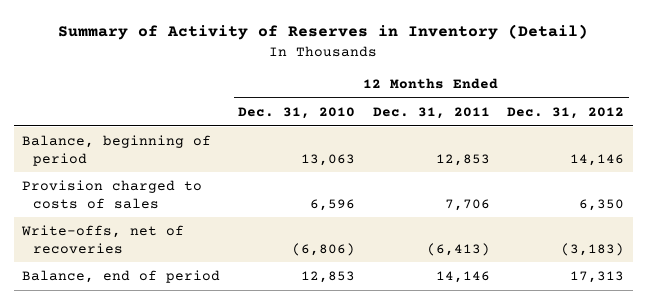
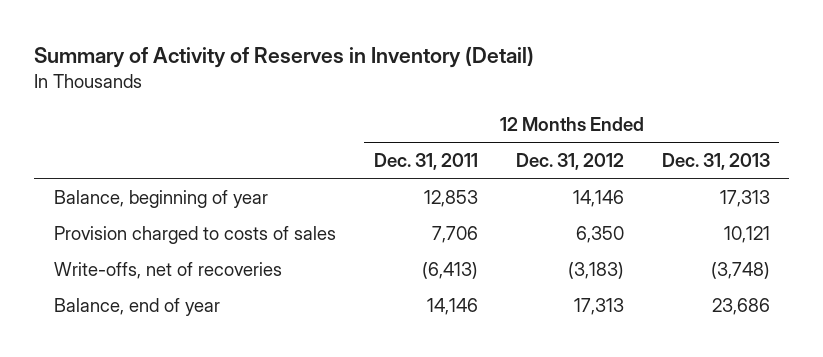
[238,106,356,119] Dec. 31, 2010 -> none
none -> [661,153,770,171] Dec. 31, 2013
[22,135,212,166] Balance, beginning of period -> [53,189,268,208] Balance, beginning of year
[22,270,221,284] Balance, end of period -> [53,297,220,316] Balance, end of year

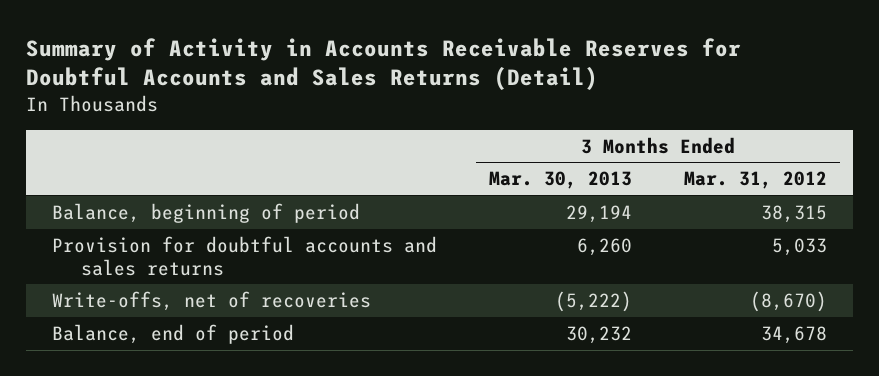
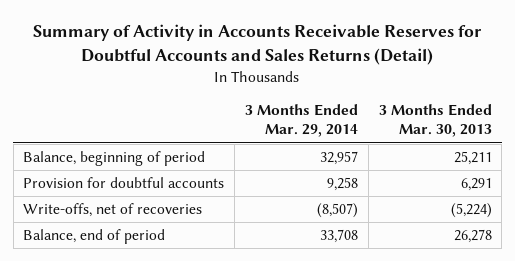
[683,171,827,190] Mar. 31, 2012 -> none
none -> [244,104,358,138] 3 Months Ended Mar. 29, 2014
[565,204,632,223] 29,194 -> [453,151,492,166] 25,211
[52,235,438,276] Provision for doubtful accounts and sales returns -> [23,177,225,189] Provision for doubtful accounts
[576,237,632,256] 6,260 -> [460,178,492,192] 6,291
[554,290,632,312] (5,222) -> [450,203,492,219] (5,224)
[565,325,632,344] 30,232 -> [453,229,492,244] 26,278

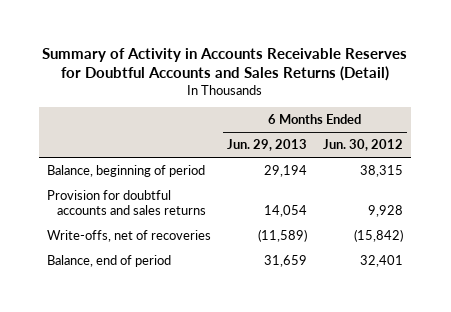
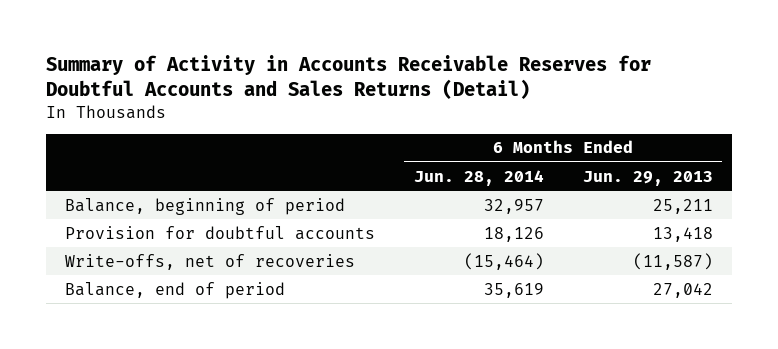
[323,139,404,152] Jun. 30, 2012 -> none
none -> [414,169,545,186] Jun. 28, 2014
[264,164,308,177] 29,194 -> [652,198,713,214] 25,211
[47,189,207,216] Provision for doubtful accounts and sales returns -> [65,225,376,240] Provision for doubtful accounts
[264,205,308,218] 14,054 -> [652,226,713,242] 13,418
[258,228,308,242] (11,589) -> [632,252,713,270] (11,587)
[264,254,308,267] 31,659 -> [652,282,713,298] 27,042

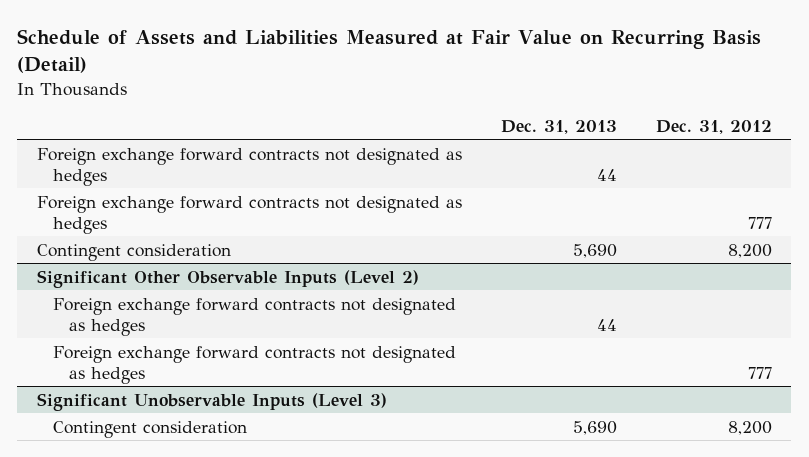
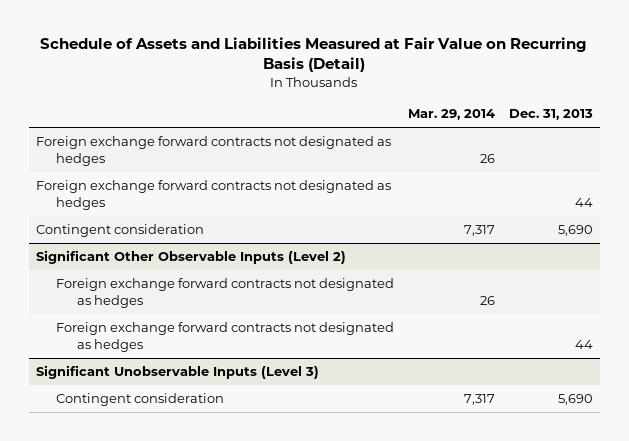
[655,119,772,134] Dec. 31, 2012 -> none
none -> [408,109,496,121] Mar. 29, 2014
[36,147,462,186] Foreign exchange forward contracts not designated as hedges -> [35,180,391,210] Foreign exchange forward contracts not designated as hedges
[52,297,456,336] Foreign exchange forward contracts not designated as hedges -> [56,322,395,352] Foreign exchange forward contracts not designated as hedges

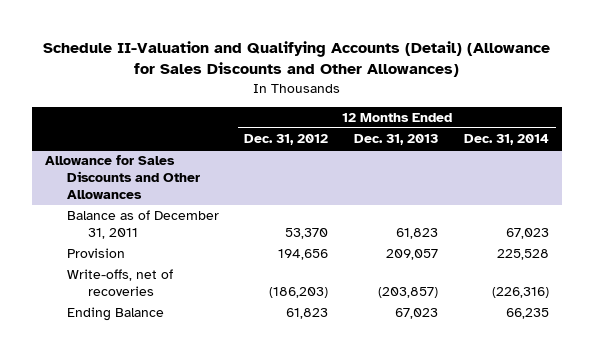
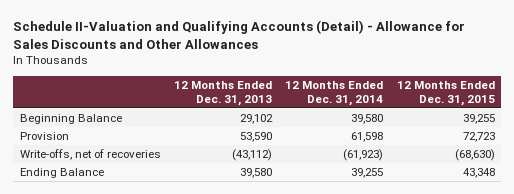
[42,40,550,78] Schedule II-Valuation and Qualifying Accounts (Detail) (Allowance for Sales Discounts and Other Allowances) -> [13,19,466,49] Schedule II-Valuation and Qualifying Accounts (Detail) - Allowance for Sales Discounts and Other Allowances
[244,134,329,146] Dec. 31, 2012 -> none
none -> [396,80,495,106] 12 Months Ended Dec. 31, 2015
[44,155,200,199] Allowance for Sales Discounts and Other Allowances -> none
[66,210,219,240] Balance as of December 31, 2011 -> none
none -> [19,114,122,125] Beginning Balance
[386,249,439,261] 209,057 -> [240,132,273,143] 53,590
[497,249,550,261] 225,528 -> [351,132,384,143] 61,598
[378,287,439,299] (203,857) -> [232,149,273,162] (43,112)
[492,287,550,299] (226,316) -> [343,149,384,162] (61,923)
[395,308,439,320] 67,023 -> [240,168,273,179] 39,580
[506,308,550,320] 66,235 -> [351,168,384,179] 39,255

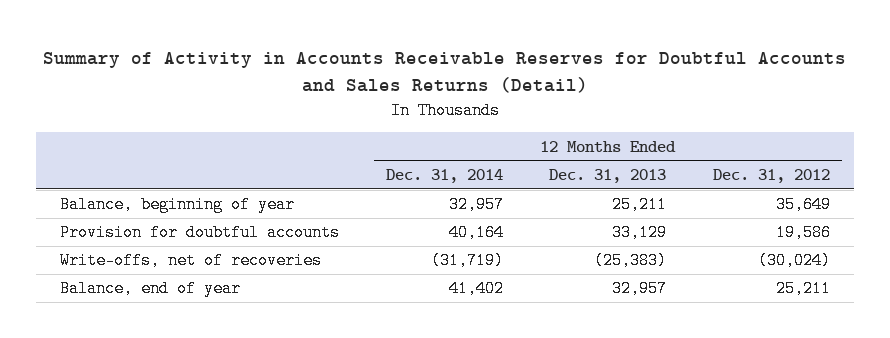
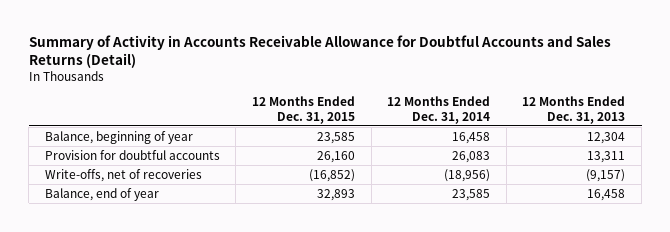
[43,51,847,93] Summary of Activity in Accounts Receivable Reserves for Doubtful Accounts and Sales Returns (Detail) -> [28,34,611,69] Summary of Activity in Accounts Receivable Allowance for Doubtful Accounts and Sales Returns (Detail)
[713,168,831,183] Dec. 31, 2012 -> none
none -> [252,96,356,124] 12 Months Ended Dec. 31, 2015
[448,196,504,214] 32,957 -> [452,131,491,144] 16,458
[612,196,668,214] 25,211 -> [587,131,626,144] 12,304
[448,224,504,242] 40,164 -> [452,150,491,163] 26,083
[612,224,668,242] 33,129 -> [587,150,626,163] 13,311
[430,252,504,270] (31,719) -> [444,168,491,182] (18,956)
[594,252,668,270] (25,383) -> [586,168,626,182] (9,157)
[448,280,504,298] 41,402 -> [452,188,491,201] 23,585
[612,280,668,298] 32,957 -> [587,188,626,201] 16,458

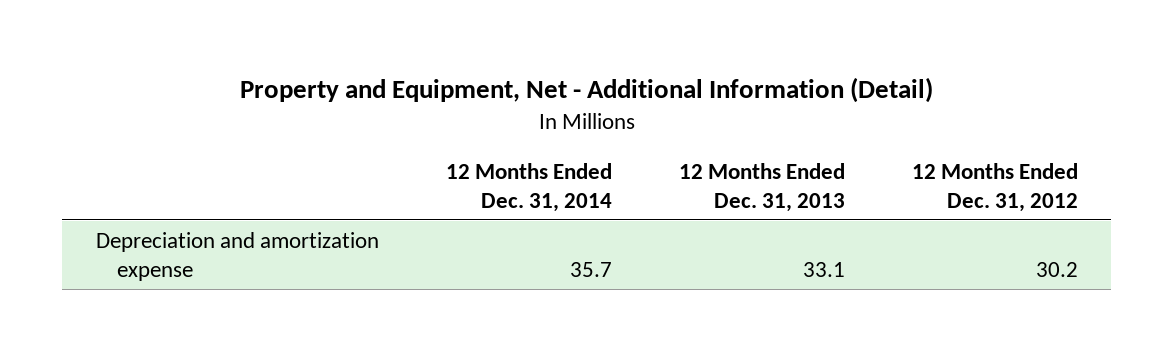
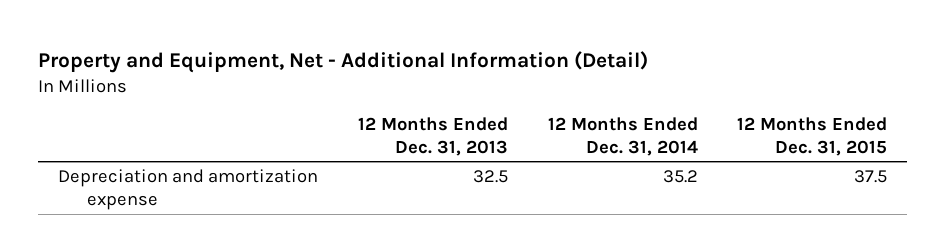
[911,163,1078,212] 12 Months Ended Dec. 31, 2012 -> none
none -> [737,116,888,156] 12 Months Ended Dec. 31, 2015
[569,261,612,277] 35.7 -> [662,170,698,184] 35.2
[802,261,845,277] 33.1 -> [472,170,508,184] 32.5

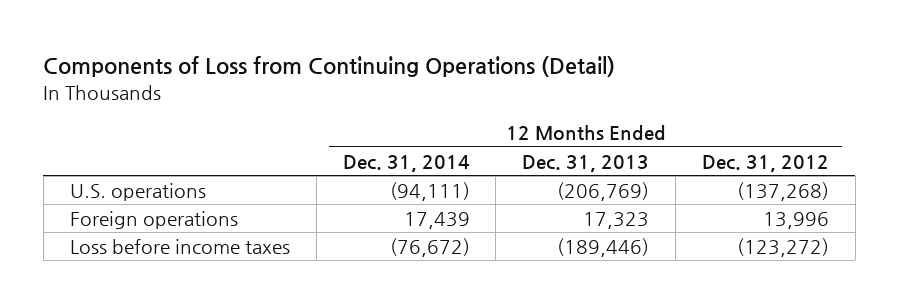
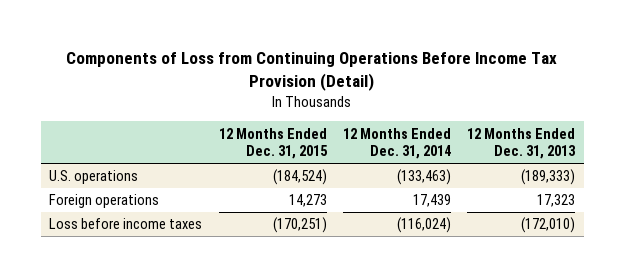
[43,56,616,78] Components of Loss from Continuing Operations (Detail) -> [66,51,558,91] Components of Loss from Continuing Operations Before Income Tax Provision (Detail)
[701,154,829,172] Dec. 31, 2012 -> none
none -> [218,127,328,160] 12 Months Ended Dec. 31, 2015
[389,181,470,201] (94,111) -> [396,169,451,186] (133,463)
[557,181,650,201] (206,769) -> [521,169,576,186] (189,333)
[389,237,470,257] (76,672) -> [396,217,451,234] (116,024)
[557,237,650,257] (189,446) -> [521,217,576,234] (172,010)

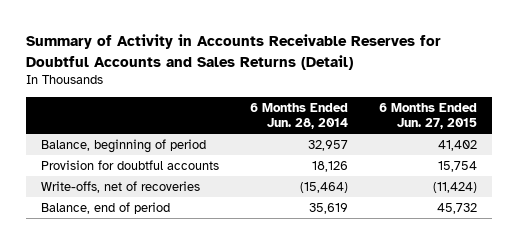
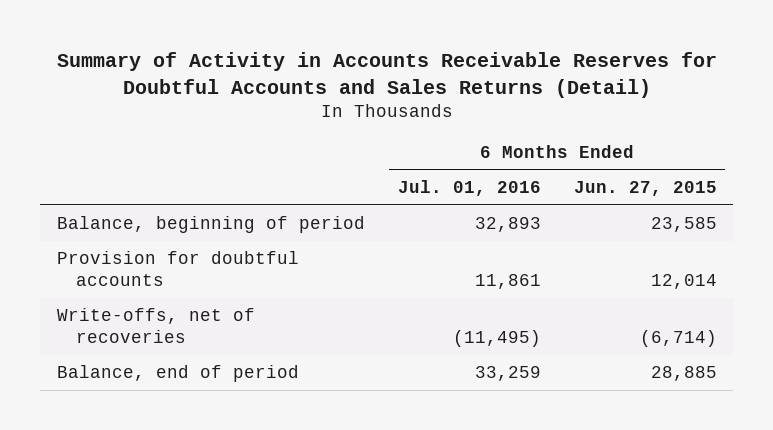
[249,103,348,130] 6 Months Ended Jun. 28, 2014 -> none
none -> [397,179,541,196] Jul. 01, 2016
[437,139,477,151] 41,402 -> [650,217,717,233] 23,585
[437,160,477,172] 15,754 -> [650,273,717,289] 12,014
[432,181,477,193] (11,424) -> [639,329,717,347] (6,714)
[436,202,477,214] 45,732 -> [650,366,717,382] 28,885

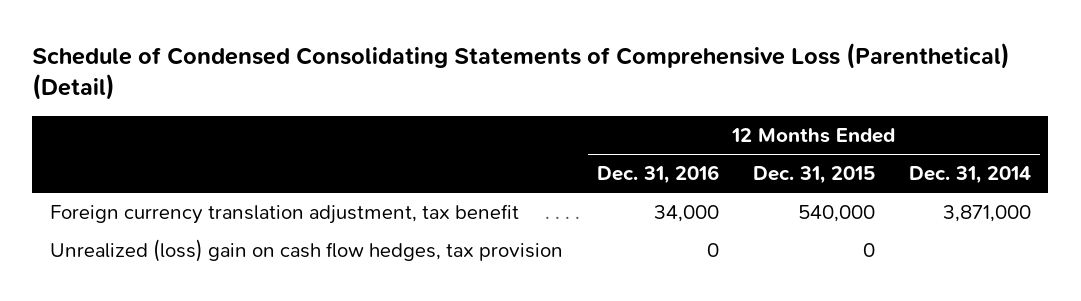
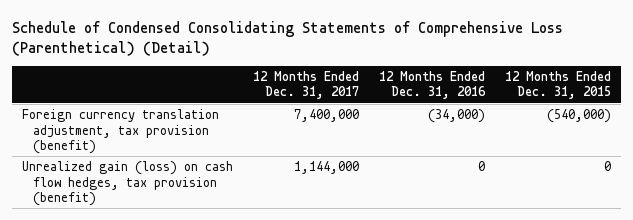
[909,166,1032,185] Dec. 31, 2014 -> none
none -> [253,71,360,100] 12 Months Ended Dec. 31, 2017
[49,204,519,225] Foreign currency translation adjustment, tax benefit -> [22,109,220,154] Foreign currency translation adjustment, tax provision (benefit)
[653,205,719,223] 34,000 -> [428,109,486,124] (34,000)
[797,205,875,223] 540,000 -> [546,109,611,124] (540,000)
[49,239,563,263] Unrealized (loss) gain on cash flow hedges, tax provision -> [22,161,234,206] Unrealized gain (loss) on cash flow hedges, tax provision (benefit)

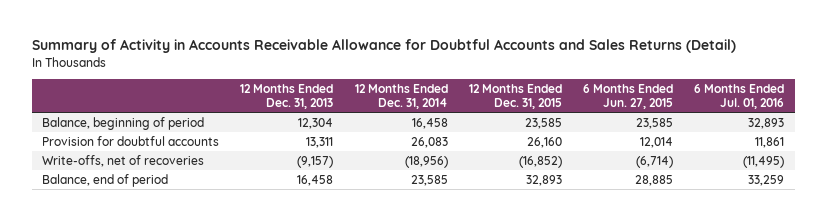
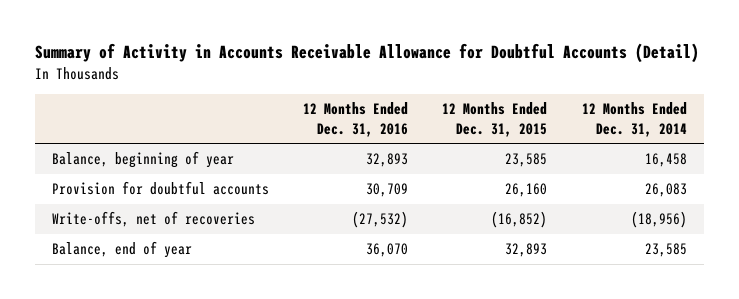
[31,39,736,54] Summary of Activity in Accounts Receivable Allowance for Doubtful Accounts and Sales Returns (Detail) -> [34,43,699,64] Summary of Activity in Accounts Receivable Allowance for Doubtful Accounts (Detail)
[240,83,334,110] 12 Months Ended Dec. 31, 2013 -> none
[583,83,674,110] 6 Months Ended Jun. 27, 2015 -> none
[694,83,785,110] 6 Months Ended Jul. 01, 2016 -> none
none -> [303,102,409,137] 12 Months Ended Dec. 31, 2016
[42,117,205,131] Balance, beginning of period -> [51,151,234,169] Balance, beginning of year
[42,174,169,188] Balance, end of period -> [51,241,192,259] Balance, end of year

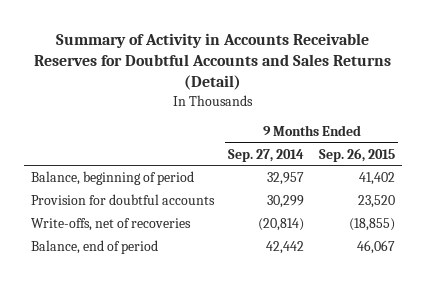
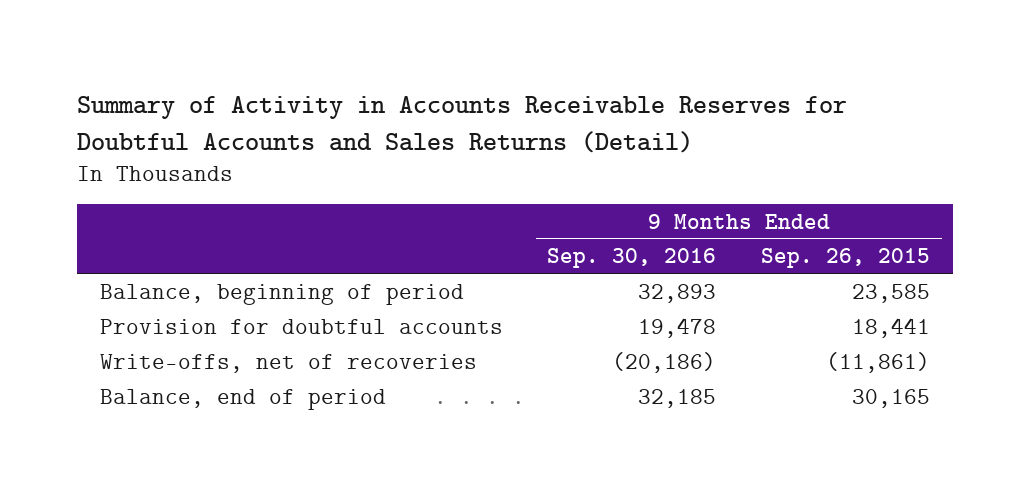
[228,148,305,162] Sep. 27, 2014 -> none
none -> [547,248,717,269] Sep. 30, 2016
[358,172,395,186] 41,402 -> [852,284,931,304] 23,585
[357,195,395,209] 23,520 -> [852,318,931,339] 18,441
[348,218,395,232] (18,855) -> [826,352,931,374] (11,861)
[356,240,395,255] 46,067 -> [852,389,931,409] 30,165

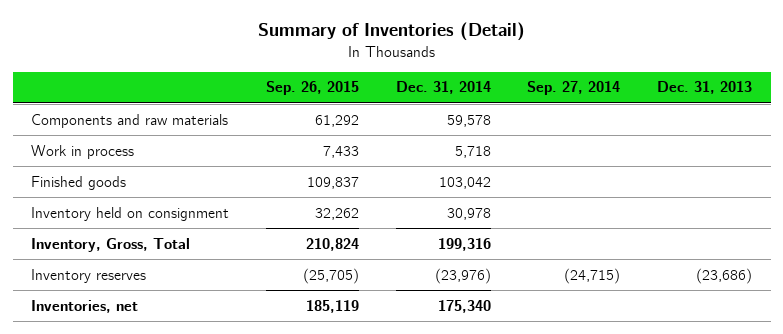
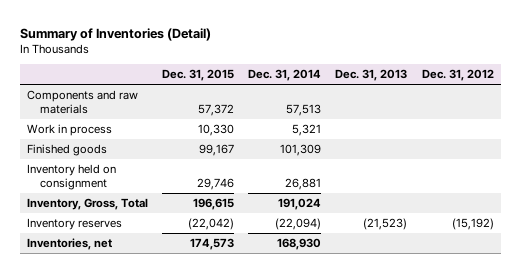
[265,81,359,96] Sep. 26, 2015 -> none
[527,81,621,96] Sep. 27, 2014 -> none
none -> [162,69,235,82] Dec. 31, 2015
none -> [421,69,494,82] Dec. 31, 2012
[446,114,491,127] 59,578 -> [286,104,322,117] 57,513
[454,145,491,158] 5,718 -> [292,124,322,137] 5,321
[438,176,491,189] 103,042 -> [280,144,322,157] 101,309
[446,207,491,220] 30,978 -> [285,178,322,191] 26,881
[437,237,491,251] 199,316 -> [278,198,322,211] 191,024
[434,267,491,284] (23,976) -> [275,218,322,231] (22,094)
[696,267,753,284] (23,686) -> [363,218,408,231] (21,523)
[437,299,491,313] 175,340 -> [277,238,322,251] 168,930

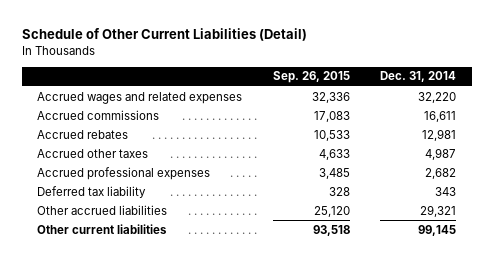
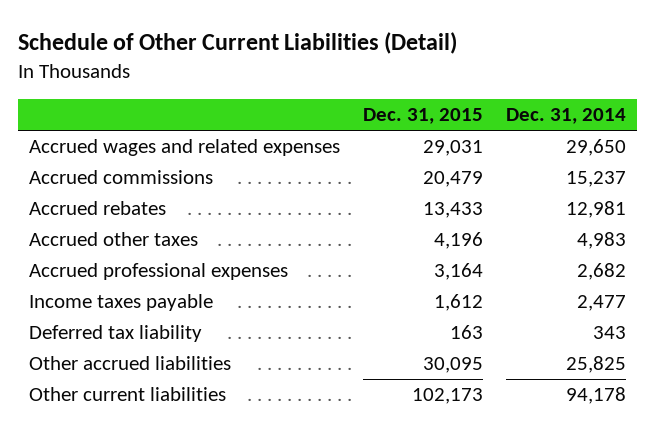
[272,71,350,84] Sep. 26, 2015 -> none
none -> [362,108,483,125] Dec. 31, 2015
[418,91,457,103] 32,220 -> [565,139,626,157] 29,650
[424,110,457,122] 16,611 -> [565,171,626,188] 15,237
[425,147,457,160] 4,987 -> [576,232,626,250] 4,983
none -> [29,294,214,312] Income taxes payable
[420,204,457,217] 29,321 -> [565,356,626,374] 25,825
[418,224,457,236] 99,145 -> [565,387,626,405] 94,178

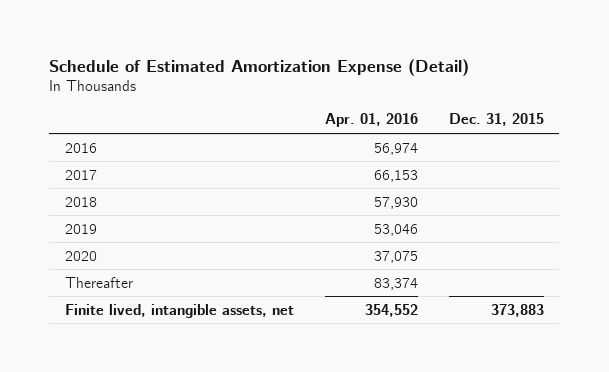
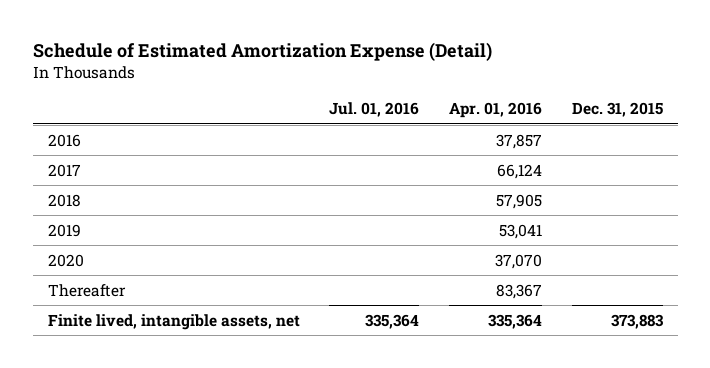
none -> [329,102,420,118] Jul. 01, 2016
[373,142,418,155] 56,974 -> [496,133,543,149] 37,857
[373,169,418,182] 66,153 -> [497,163,543,179] 66,124
[373,196,418,209] 57,930 -> [496,193,543,209] 57,905
[373,223,418,236] 53,046 -> [499,223,543,239] 53,041
[373,250,418,263] 37,075 -> [495,253,543,269] 37,070
[373,277,418,290] 83,374 -> [496,283,543,299] 83,367
[364,303,418,317] 354,552 -> [488,313,543,329] 335,364

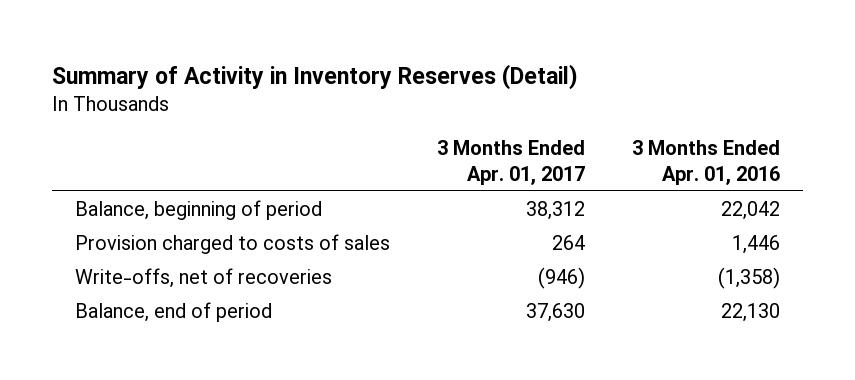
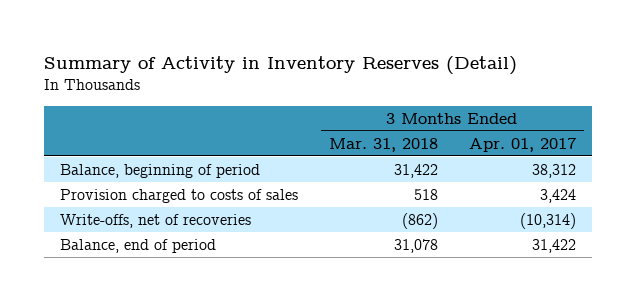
[631,140,780,185] 3 Months Ended Apr. 01, 2016 -> none
none -> [328,137,438,152] Mar. 31, 2018
[551,235,585,251] 264 -> [540,188,577,203] 3,424
[537,267,585,290] (946) -> [520,212,577,229] (10,314)
[525,303,585,323] 37,630 -> [532,238,577,253] 31,422

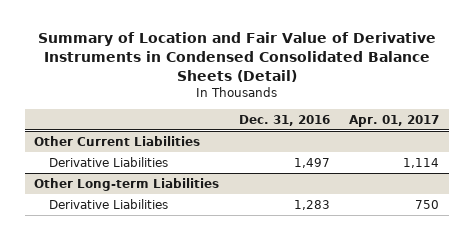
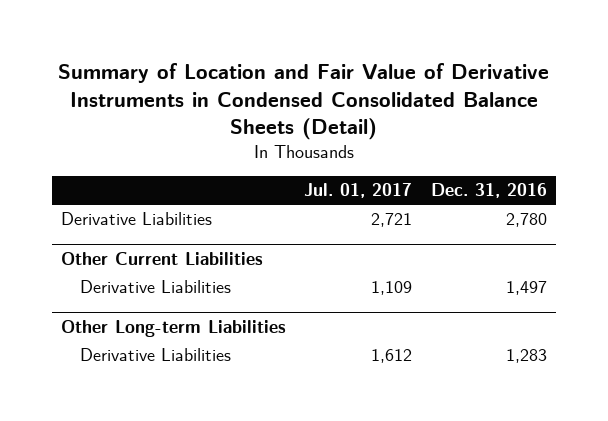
[348,114,439,127] Apr. 01, 2017 -> none
none -> [304,183,413,199] Jul. 01, 2017
none -> [60,212,212,226] Derivative Liabilities

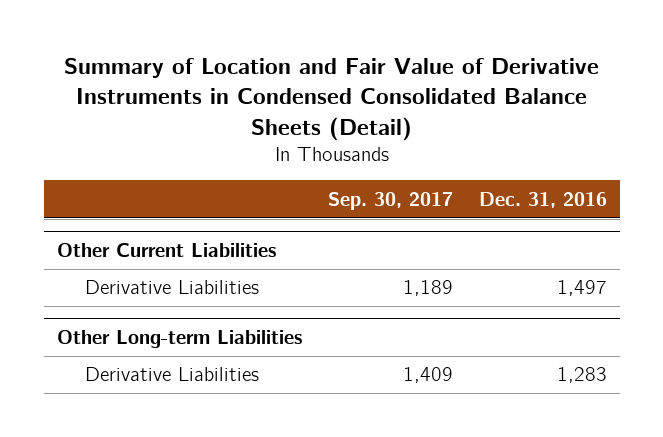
[304,183,413,199] Jul. 01, 2017 -> none
none -> [327,191,453,210] Sep. 30, 2017
[60,212,212,226] Derivative Liabilities -> none

